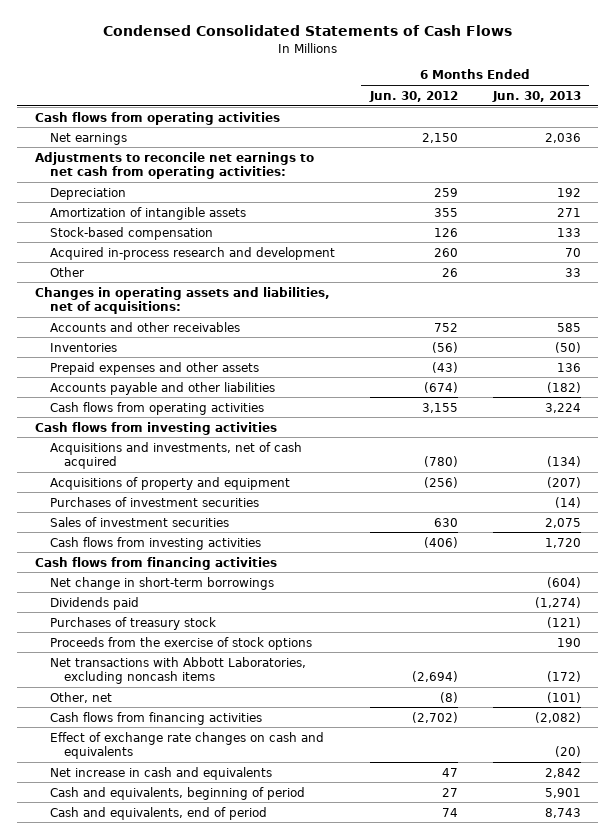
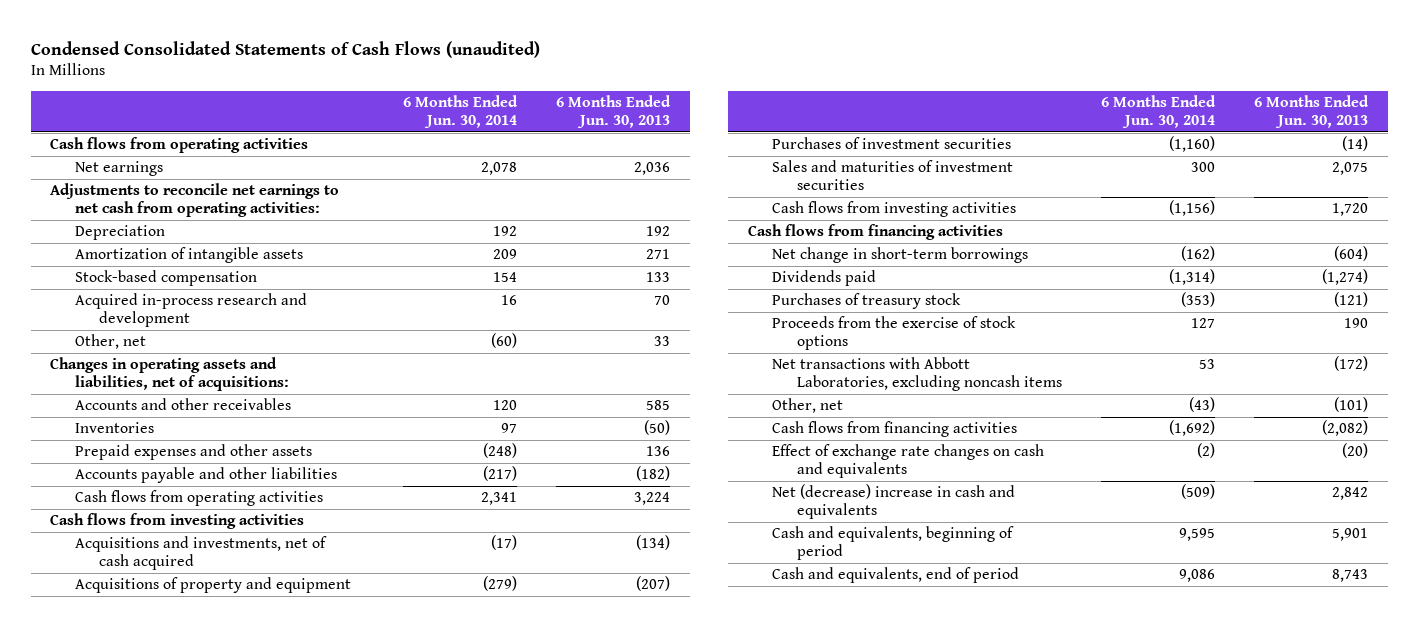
[102,25,512,37] Condensed Consolidated Statements of Cash Flows -> [30,40,540,58] Condensed Consolidated Statements of Cash Flows (unaudited)
[368,90,458,102] Jun. 30, 2012 -> none
none -> [403,94,519,129] 6 Months Ended Jun. 30, 2014
[49,266,84,277] Other -> [74,334,146,350] Other, net
[49,516,229,527] Sales of investment securities -> [772,160,1014,191] Sales and maturities of investment securities
[49,766,272,780] Net increase in cash and equivalents -> [772,484,1016,520] Net (decrease) increase in cash and equivalents

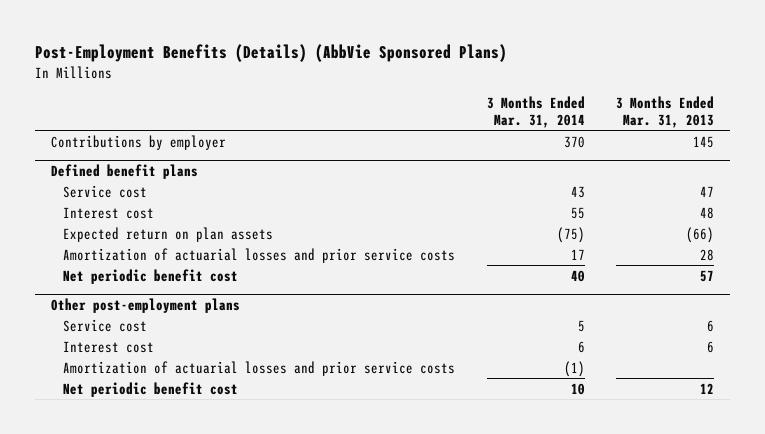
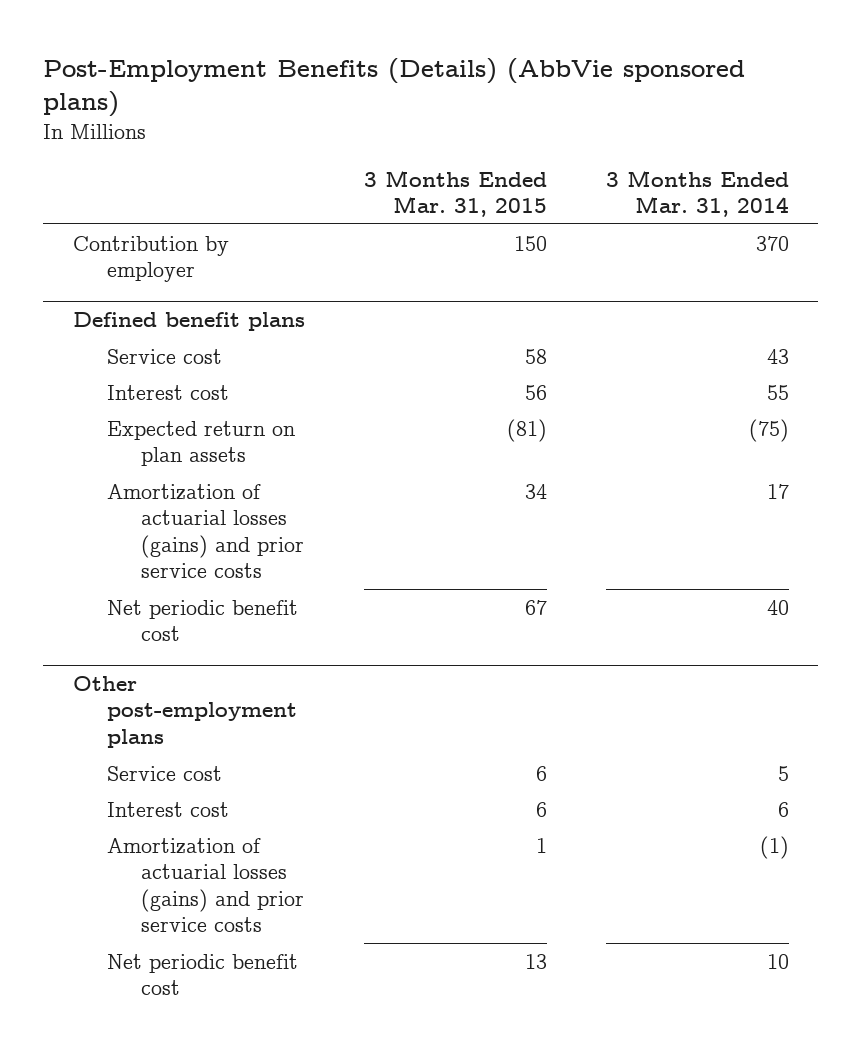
[35,43,508,62] Post-Employment Benefits (Details) (AbbVie Sponsored Plans) -> [43,57,746,118] Post-Employment Benefits (Details) (AbbVie sponsored plans)
[616,95,715,128] 3 Months Ended Mar. 31, 2013 -> none
none -> [363,169,547,218] 3 Months Ended Mar. 31, 2015
[50,134,226,150] Contributions by employer -> [72,235,229,283] Contribution by employer
[63,247,456,263] Amortization of actuarial losses and prior service costs -> [106,483,304,579] Amortization of actuarial losses (gains) and prior service costs
[63,360,456,376] Amortization of actuarial losses and prior service costs -> [106,837,304,933] Amortization of actuarial losses (gains) and prior service costs

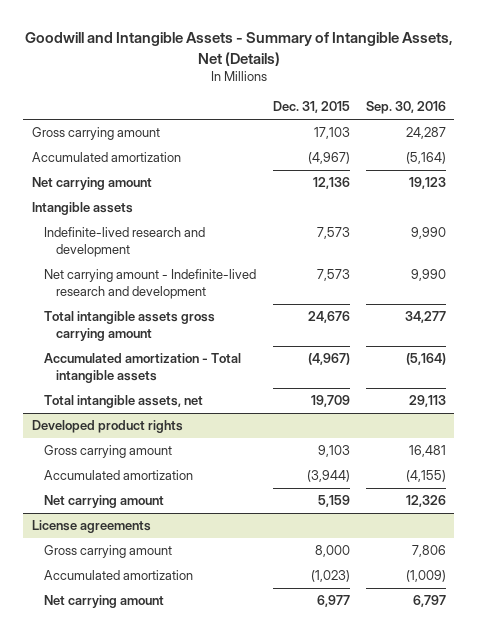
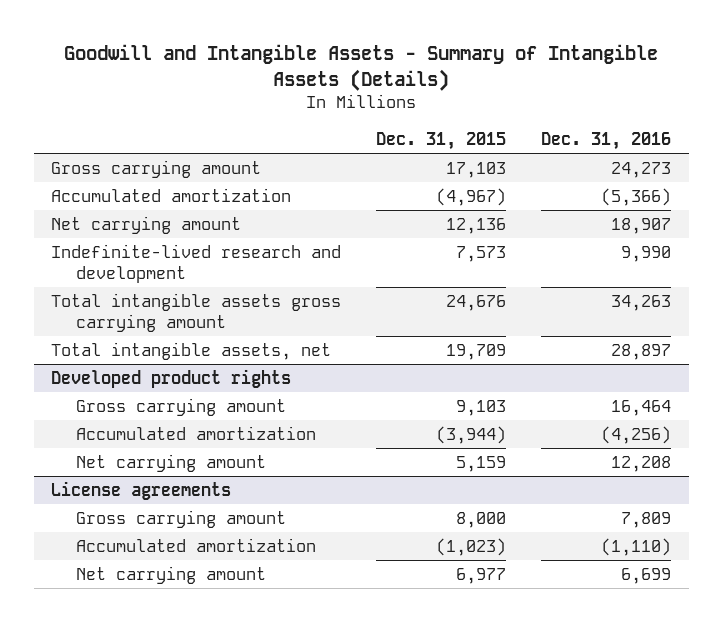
[24,32,453,66] Goodwill and Intangible Assets - Summary of Intangible Assets, Net (Details) -> [64,43,659,91] Goodwill and Intangible Assets - Summary of Intangible Assets (Details)
[366,101,447,115] Sep. 30, 2016 -> none
none -> [541,131,672,150] Dec. 31, 2016
[31,202,133,216] Intangible assets -> none
[43,269,256,299] Net carrying amount - Indefinite-lived research and development -> none
[43,353,241,383] Accumulated amortization - Total intangible assets -> none

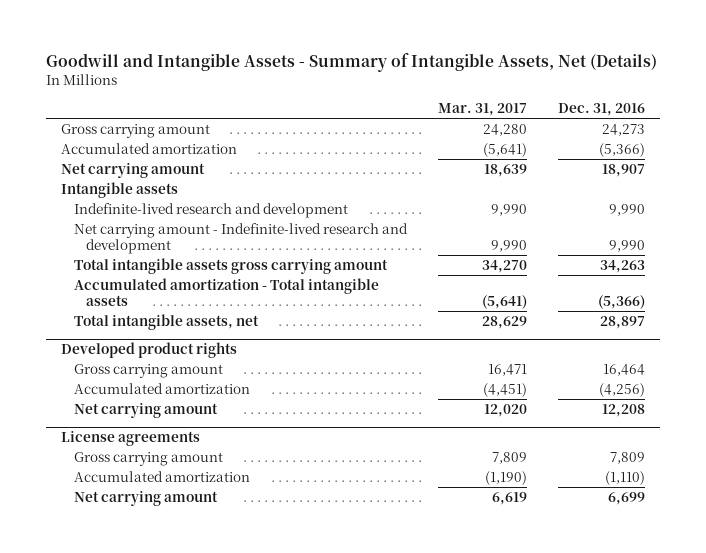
[64,43,659,91] Goodwill and Intangible Assets - Summary of Intangible Assets (Details) -> [45,52,657,72] Goodwill and Intangible Assets - Summary of Intangible Assets, Net (Details)
[376,131,507,150] Dec. 31, 2015 -> none
none -> [437,103,527,117] Mar. 31, 2017
none -> [61,181,179,198] Intangible assets
none -> [73,222,408,255] Net carrying amount - Indefinite-lived research and development
none -> [73,277,379,307] Accumulated amortization - Total intangible assets

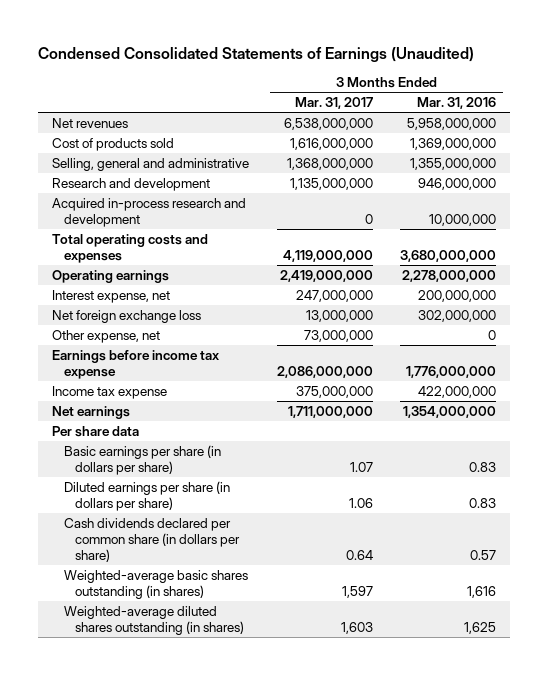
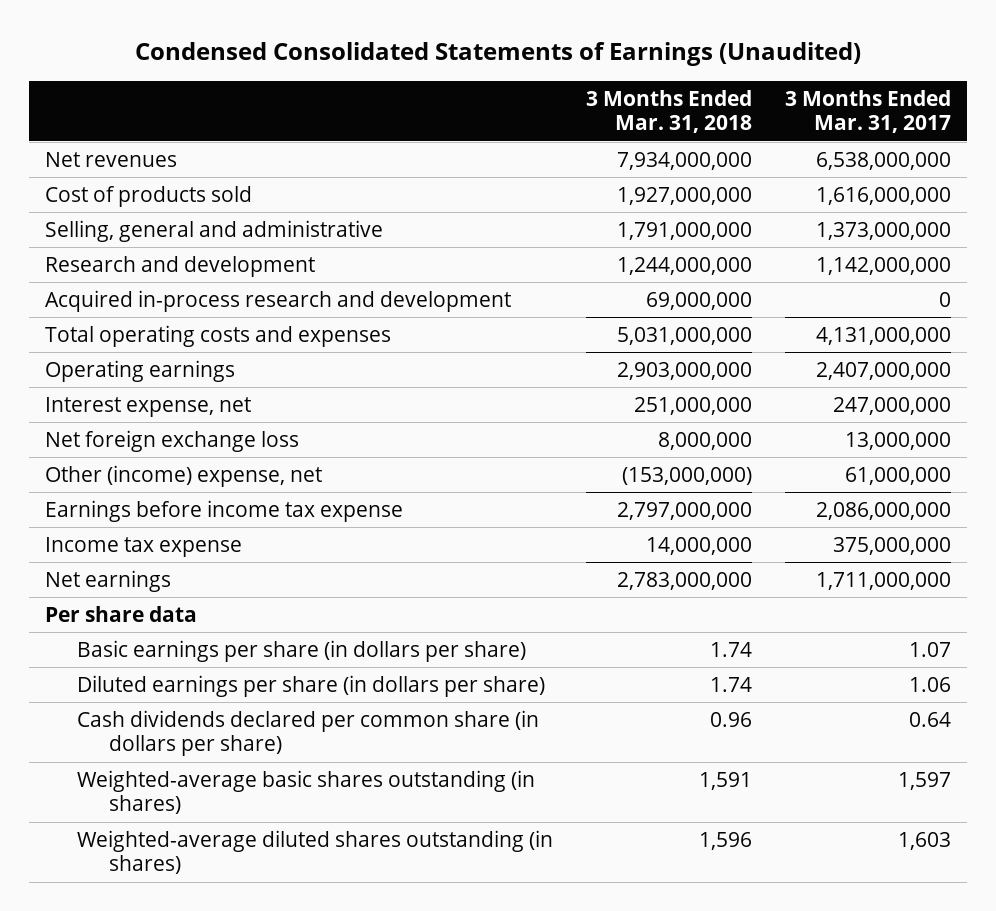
[417,97,497,110] Mar. 31, 2016 -> none
none -> [585,89,752,134] 3 Months Ended Mar. 31, 2018
[286,157,373,170] 1,368,000,000 -> [815,221,951,240] 1,373,000,000
[289,177,373,190] 1,135,000,000 -> [815,256,951,275] 1,142,000,000
[282,249,373,262] 4,119,000,000 -> [815,326,951,345] 4,131,000,000
[279,269,373,282] 2,419,000,000 -> [815,361,951,380] 2,407,000,000
[52,329,161,343] Other expense, net -> [45,464,323,487] Other (income) expense, net
[303,329,373,342] 73,000,000 -> [844,466,951,485] 61,000,000

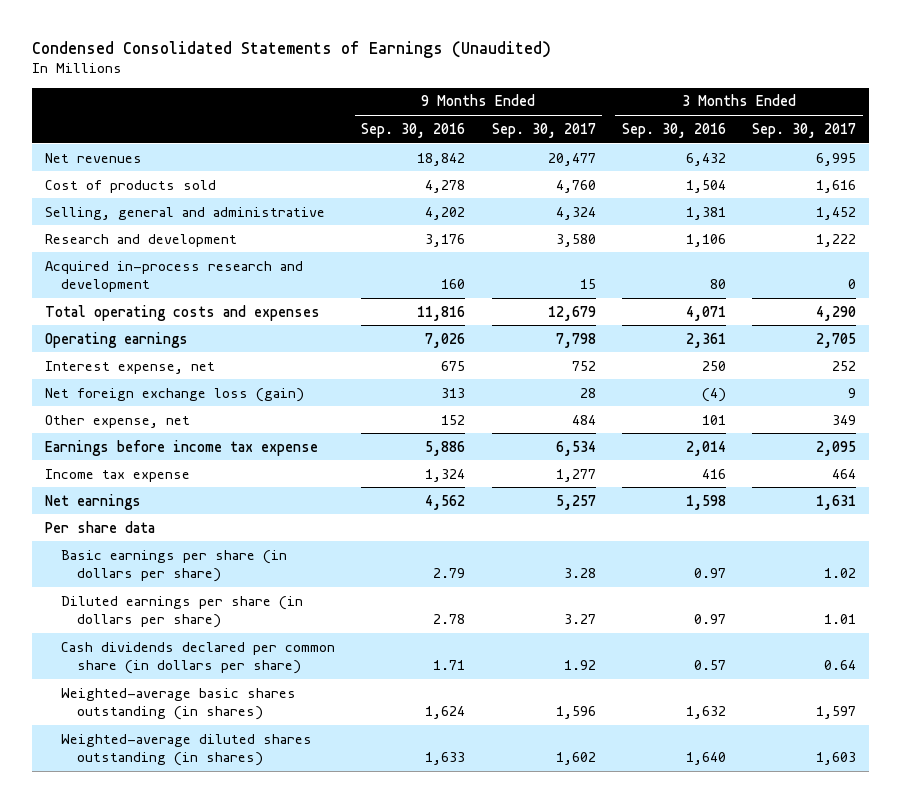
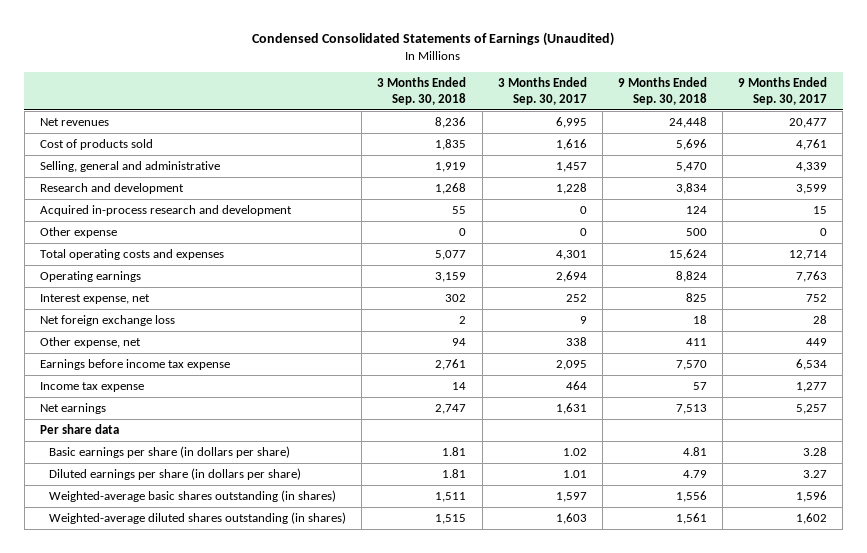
[361,122,466,138] Sep. 30, 2016 -> none
[621,122,726,138] Sep. 30, 2016 -> none
none -> [377,76,467,105] 3 Months Ended Sep. 30, 2018
none -> [617,76,707,105] 9 Months Ended Sep. 30, 2018
[555,179,596,193] 4,760 -> [796,138,828,150] 4,761
[555,206,596,220] 4,324 -> [796,161,828,172] 4,339
[815,206,856,220] 1,452 -> [555,161,587,172] 1,457
[555,233,596,247] 3,580 -> [796,183,828,194] 3,599
[815,233,856,247] 1,222 -> [555,182,587,194] 1,228
none -> [39,226,117,238] Other expense
[547,305,596,321] 12,679 -> [789,249,828,260] 12,714
[815,305,856,321] 4,290 -> [555,249,587,260] 4,301
[555,332,596,348] 7,798 -> [796,270,828,282] 7,763
[815,332,856,348] 2,705 -> [555,270,587,282] 2,694
[45,387,305,402] Net foreign exchange loss (gain) -> [39,314,175,326] Net foreign exchange loss
[571,414,596,425] 484 -> [806,337,828,346] 449
[831,414,856,425] 349 -> [565,336,587,346] 338
[61,641,336,675] Cash dividends declared per common share (in dollars per share) -> none

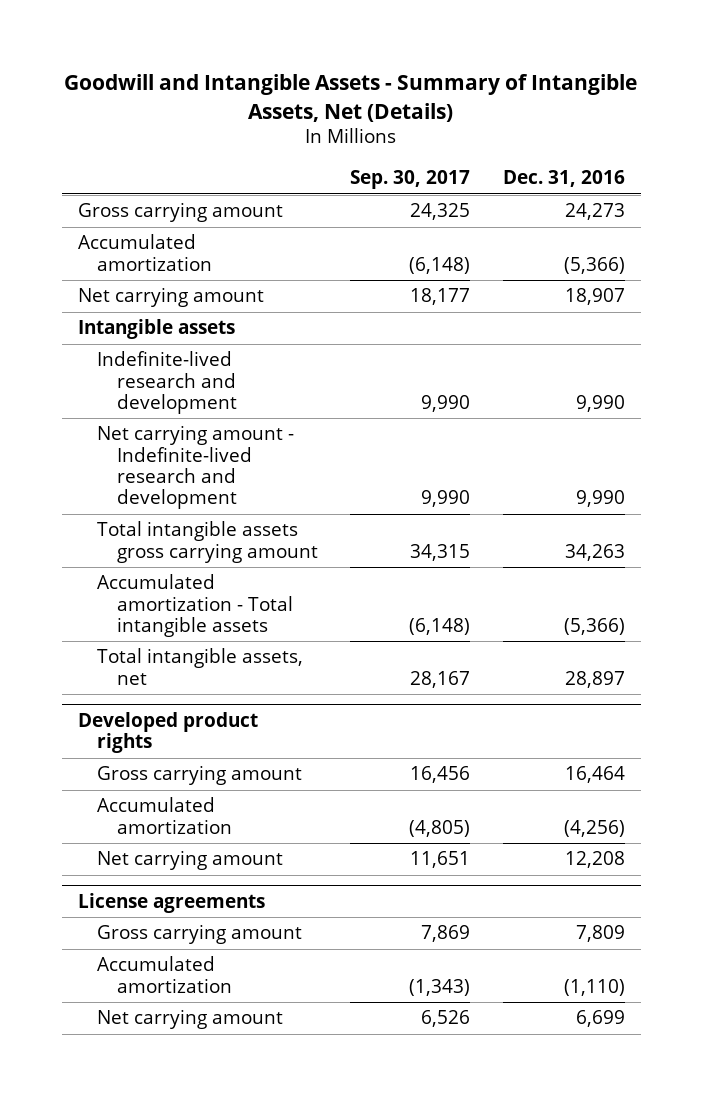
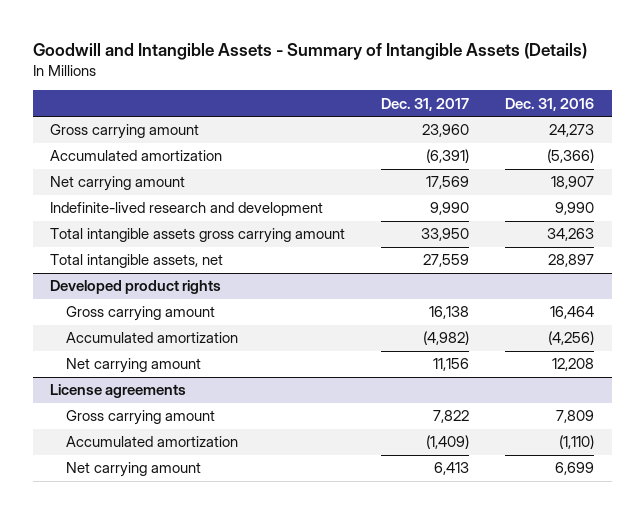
[64,74,638,122] Goodwill and Intangible Assets - Summary of Intangible Assets, Net (Details) -> [32,42,587,60] Goodwill and Intangible Assets - Summary of Intangible Assets (Details)
[350,170,471,190] Sep. 30, 2017 -> none
none -> [381,97,470,111] Dec. 31, 2017
[78,319,236,340] Intangible assets -> none
[97,425,295,510] Net carrying amount - Indefinite-lived research and development -> none
[97,574,293,638] Accumulated amortization - Total intangible assets -> none

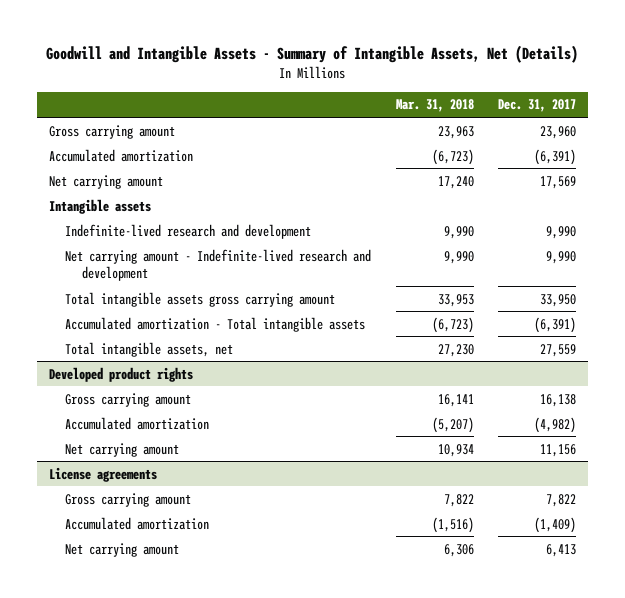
[32,42,587,60] Goodwill and Intangible Assets - Summary of Intangible Assets (Details) -> [46,44,579,63] Goodwill and Intangible Assets - Summary of Intangible Assets, Net (Details)
[504,97,594,111] Dec. 31, 2016 -> none
none -> [395,99,474,113] Mar. 31, 2018
none -> [48,198,151,214] Intangible assets
none -> [65,248,372,282] Net carrying amount - Indefinite-lived research and development
none -> [65,316,366,332] Accumulated amortization - Total intangible assets

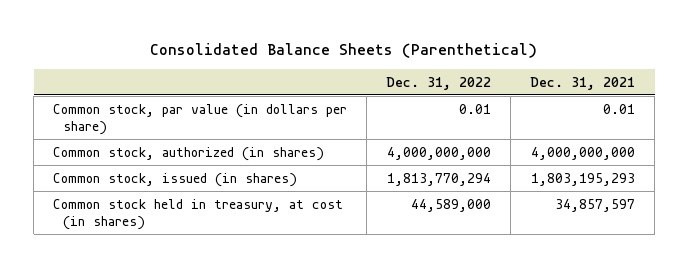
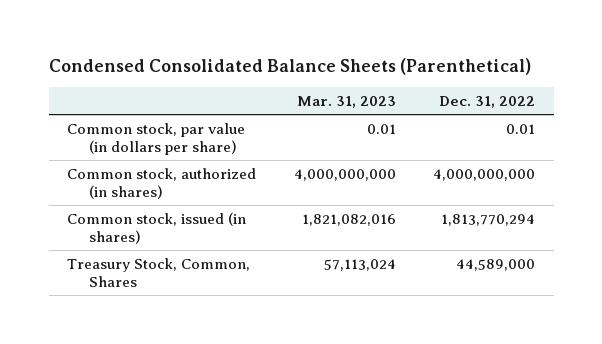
[150,43,538,59] Consolidated Balance Sheets (Parenthetical) -> [48,58,531,76] Condensed Consolidated Balance Sheets (Parenthetical)
[530,76,636,90] Dec. 31, 2021 -> none
none -> [296,95,396,108] Mar. 31, 2023
[53,198,344,230] Common stock held in treasury, at cost (in shares) -> [67,257,251,287] Treasury Stock, Common, Shares

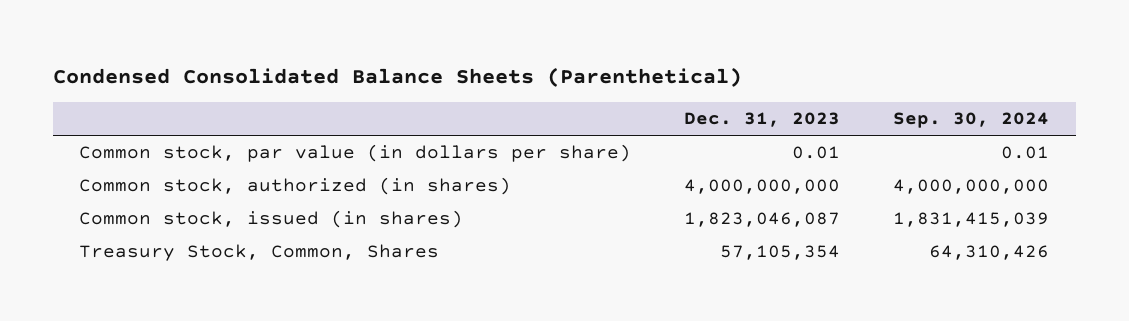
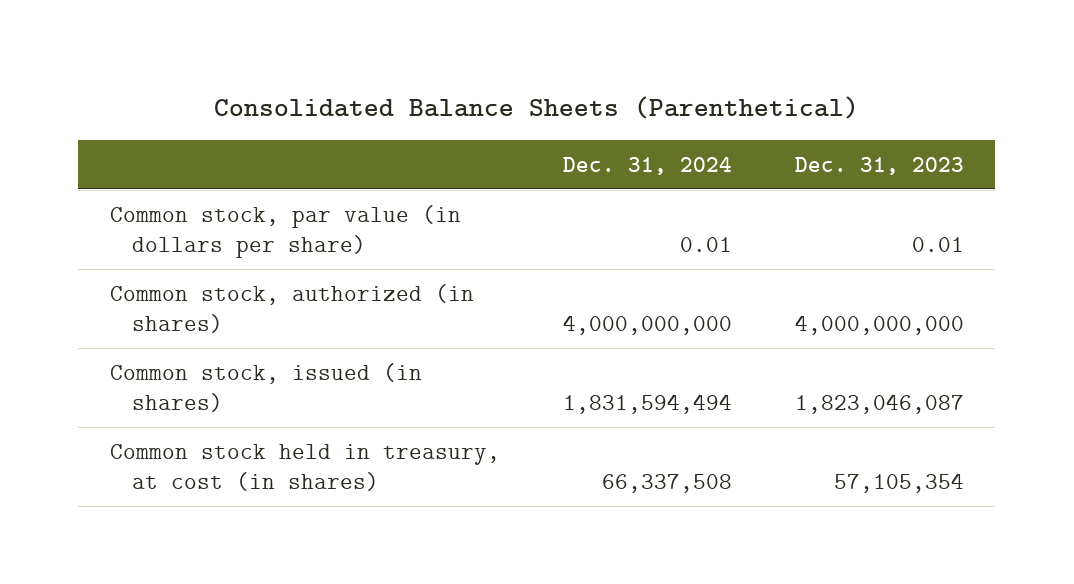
[52,66,742,87] Condensed Consolidated Balance Sheets (Parenthetical) -> [213,95,859,119] Consolidated Balance Sheets (Parenthetical)
[893,112,1050,129] Sep. 30, 2024 -> none
none -> [562,156,732,175] Dec. 31, 2024
[79,244,440,262] Treasury Stock, Common, Shares -> [109,443,500,491] Common stock held in treasury, at cost (in shares)

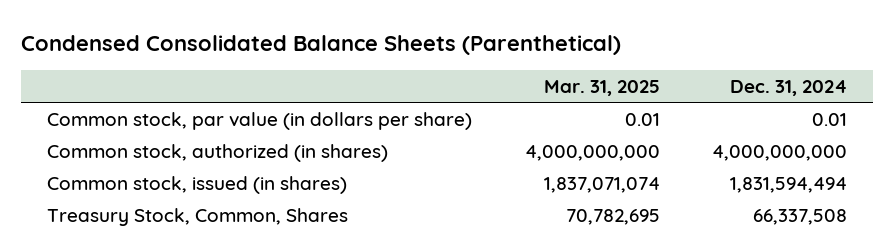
[213,95,859,119] Consolidated Balance Sheets (Parenthetical) -> [21,34,622,55] Condensed Consolidated Balance Sheets (Parenthetical)
[794,156,964,175] Dec. 31, 2023 -> none
none -> [543,79,660,96] Mar. 31, 2025
[109,443,500,491] Common stock held in treasury, at cost (in shares) -> [47,207,349,226] Treasury Stock, Common, Shares

